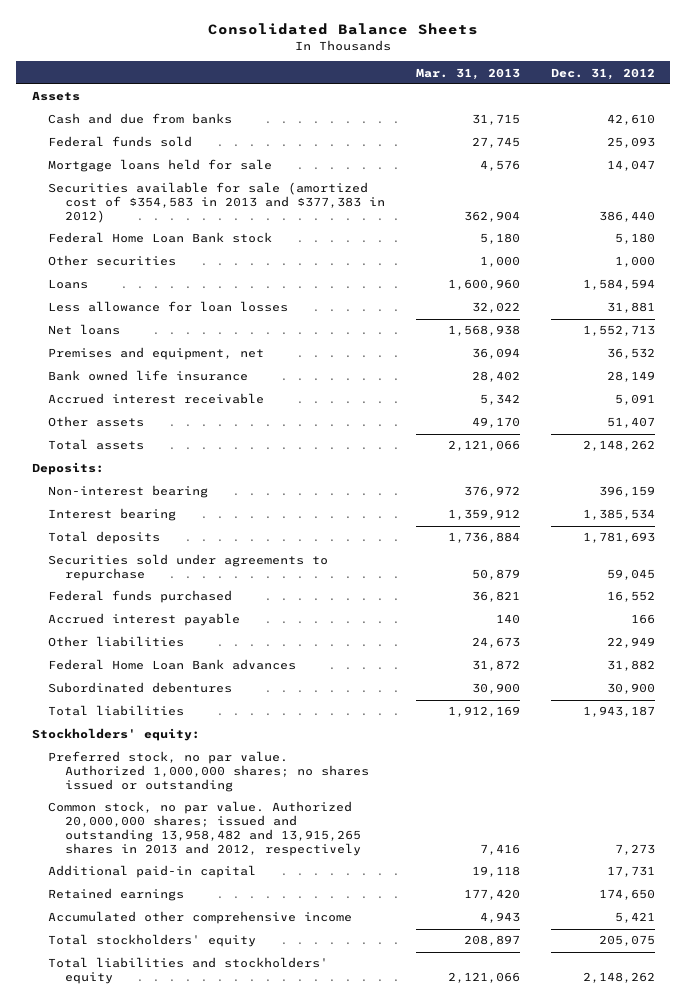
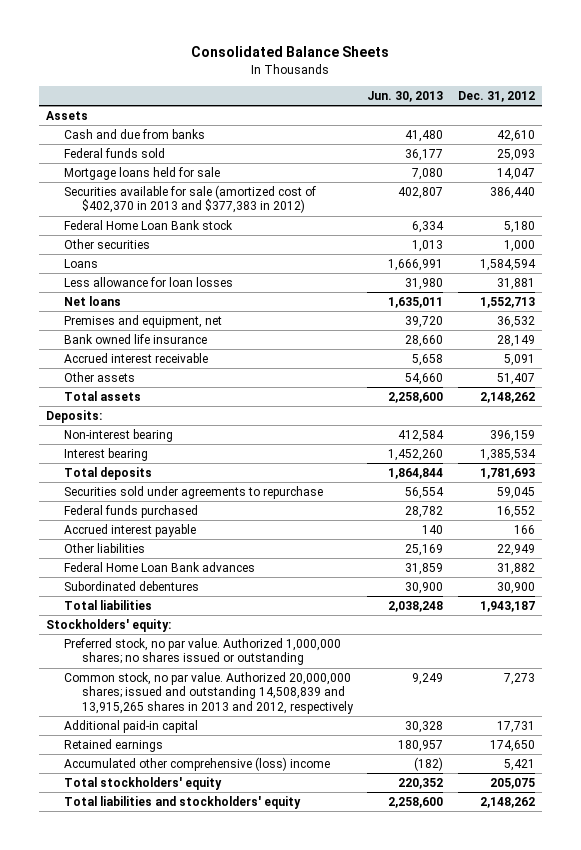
[415,67,520,80] Mar. 31, 2013 -> none
none -> [367,90,444,102] Jun. 30, 2013
[48,182,385,224] Securities available for sale (amortized cost of $354,583 in 2013 and $377,383 in 2012) -> [63,184,316,214] Securities available for sale (amortized cost of $402,370 in 2013 and $377,383 in 2012)
[48,801,361,857] Common stock, no par value. Authorized 20,000,000 shares; issued and outstanding 13,958,482 and 13,915,265 shares in 2013 and 2012, respectively -> [63,671,354,714] Common stock, no par value. Authorized 20,000,000 shares; issued and outstanding 14,508,839 and 13,915,265 shares in 2013 and 2012, respectively
[48,911,353,925] Accumulated other comprehensive income -> [63,756,330,771] Accumulated other comprehensive (loss) income

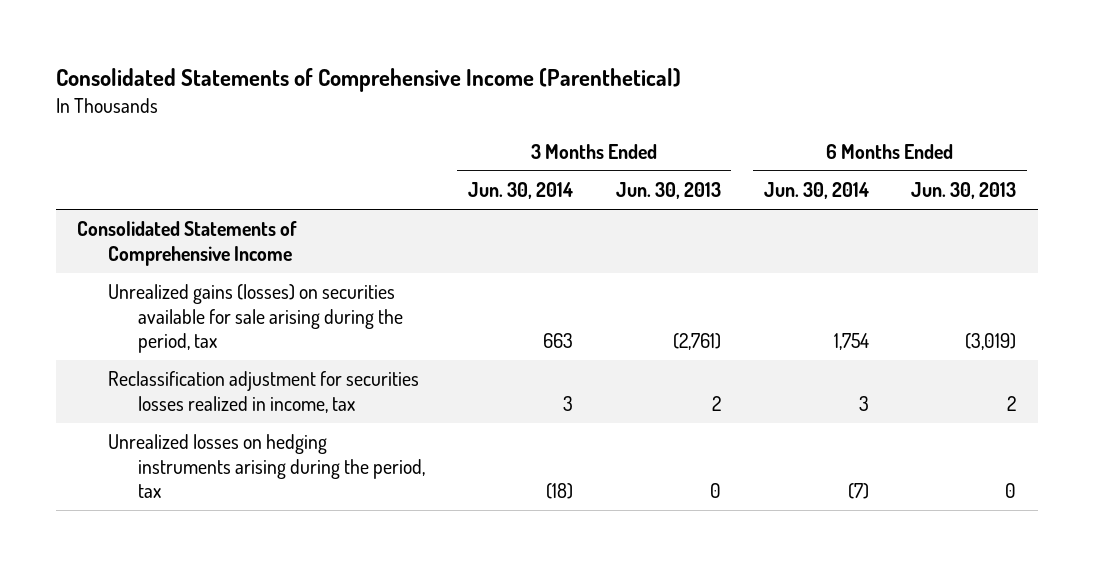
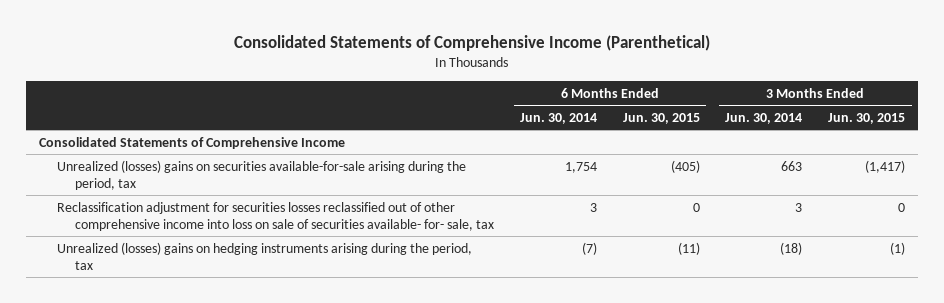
[615,182,721,200] Jun. 30, 2013 -> none
[911,182,1017,200] Jun. 30, 2013 -> none
none -> [622,112,700,124] Jun. 30, 2015
none -> [828,112,906,124] Jun. 30, 2015
[107,284,403,354] Unrealized gains (losses) on securities available for sale arising during the period, tax -> [57,159,467,190] Unrealized (losses) gains on securities available-for-sale arising during the period, tax
[107,371,419,413] Reclassification adjustment for securities losses realized in income, tax -> [57,201,495,231] Reclassification adjustment for securities losses reclassified out of other comprehensive income into loss on sale of securities available- for- sale, tax
[107,434,425,499] Unrealized losses on hedging instruments arising during the period, tax -> [57,241,473,270] Unrealized (losses) gains on hedging instruments arising during the period, tax

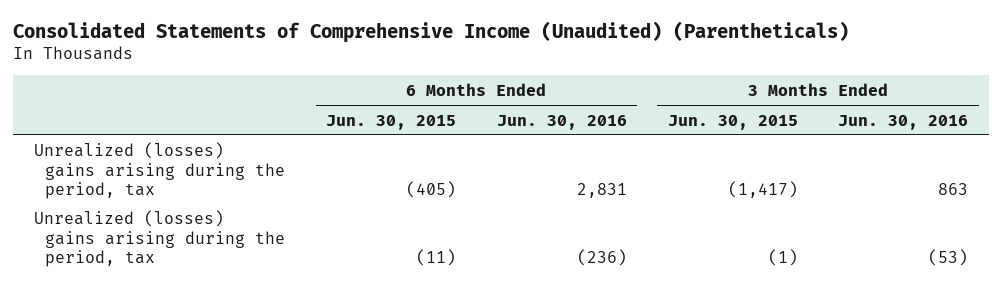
[233,35,710,52] Consolidated Statements of Comprehensive Income (Parenthetical) -> [13,20,850,43] Consolidated Statements of Comprehensive Income (Unaudited) (Parentheticals)
[520,112,598,124] Jun. 30, 2014 -> none
[725,112,803,124] Jun. 30, 2014 -> none
none -> [496,114,627,130] Jun. 30, 2016
none -> [838,114,969,130] Jun. 30, 2016
[38,136,345,149] Consolidated Statements of Comprehensive Income -> none
[57,201,495,231] Reclassification adjustment for securities losses reclassified out of other comprehensive income into loss on sale of securities available- for- sale, tax -> none
[57,159,467,190] Unrealized (losses) gains on securities available-for-sale arising during the period, tax -> [33,142,285,199] Unrealized (losses) gains arising during the period, tax
[57,241,473,270] Unrealized (losses) gains on hedging instruments arising during the period, tax -> [33,210,285,267] Unrealized (losses) gains arising during the period, tax

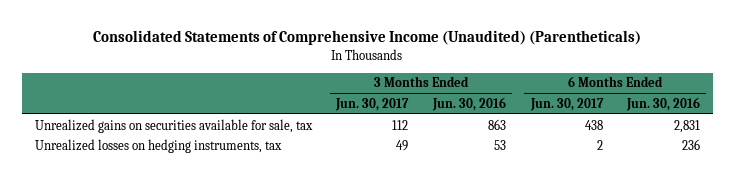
[325,114,456,130] Jun. 30, 2015 -> none
[667,114,798,130] Jun. 30, 2015 -> none
none -> [335,97,410,111] Jun. 30, 2017
none -> [529,97,604,111] Jun. 30, 2017
[33,142,285,199] Unrealized (losses) gains arising during the period, tax -> [34,118,313,133] Unrealized gains on securities available for sale, tax
[33,210,285,267] Unrealized (losses) gains arising during the period, tax -> [34,138,282,153] Unrealized losses on hedging instruments, tax
[576,248,627,266] (236) -> [682,138,701,150] 236
[928,248,969,266] (53) -> [493,139,506,150] 53

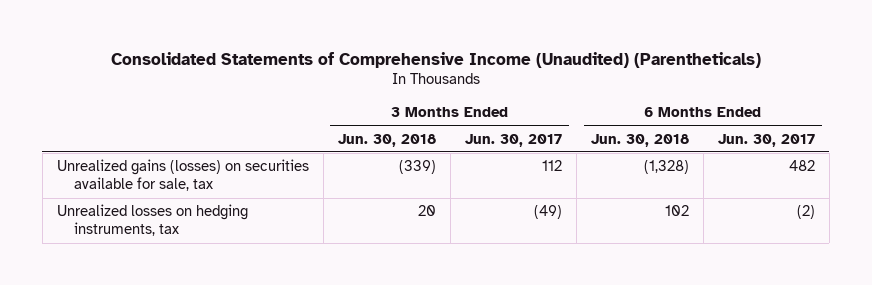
[431,96,506,111] Jun. 30, 2016 -> none
[626,96,701,111] Jun. 30, 2016 -> none
none -> [337,133,436,147] Jun. 30, 2018
none -> [590,133,689,147] Jun. 30, 2018
[34,118,313,133] Unrealized gains on securities available for sale, tax -> [56,159,309,192] Unrealized gains (losses) on securities available for sale, tax
[584,119,603,130] 438 -> [788,160,815,172] 482
[396,139,409,151] 49 -> [533,205,562,220] (49)
[596,139,603,150] 2 -> [796,205,815,220] (2)

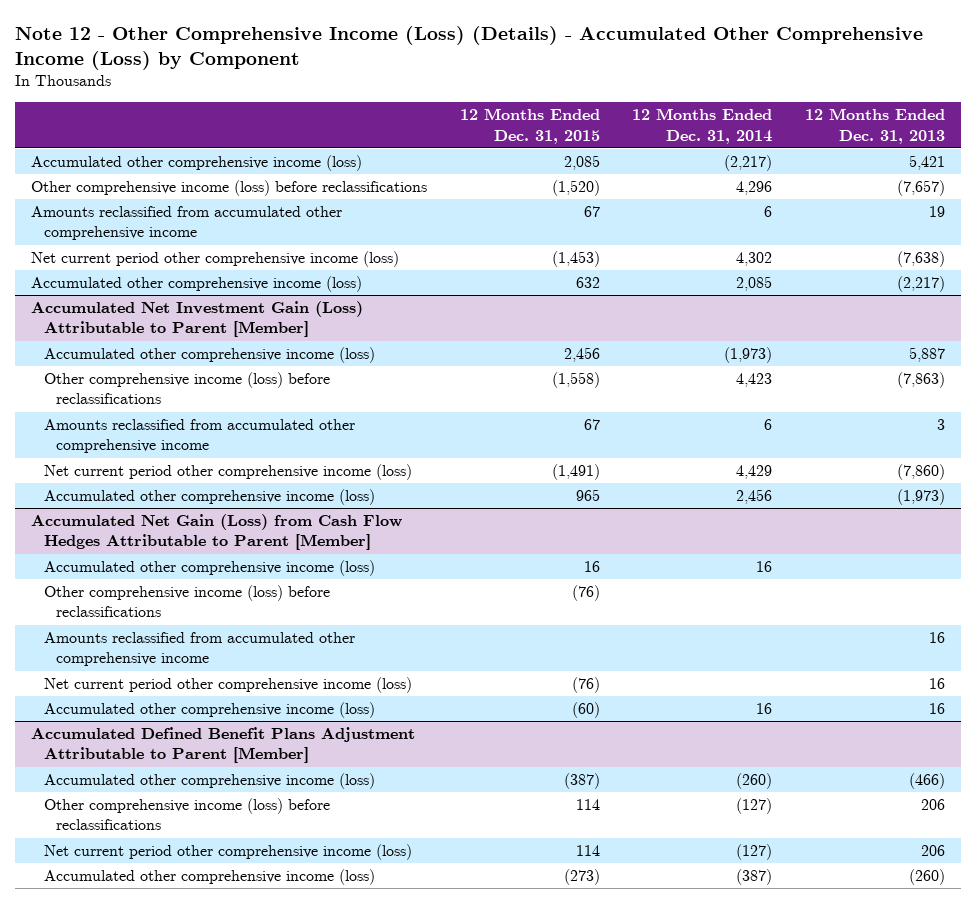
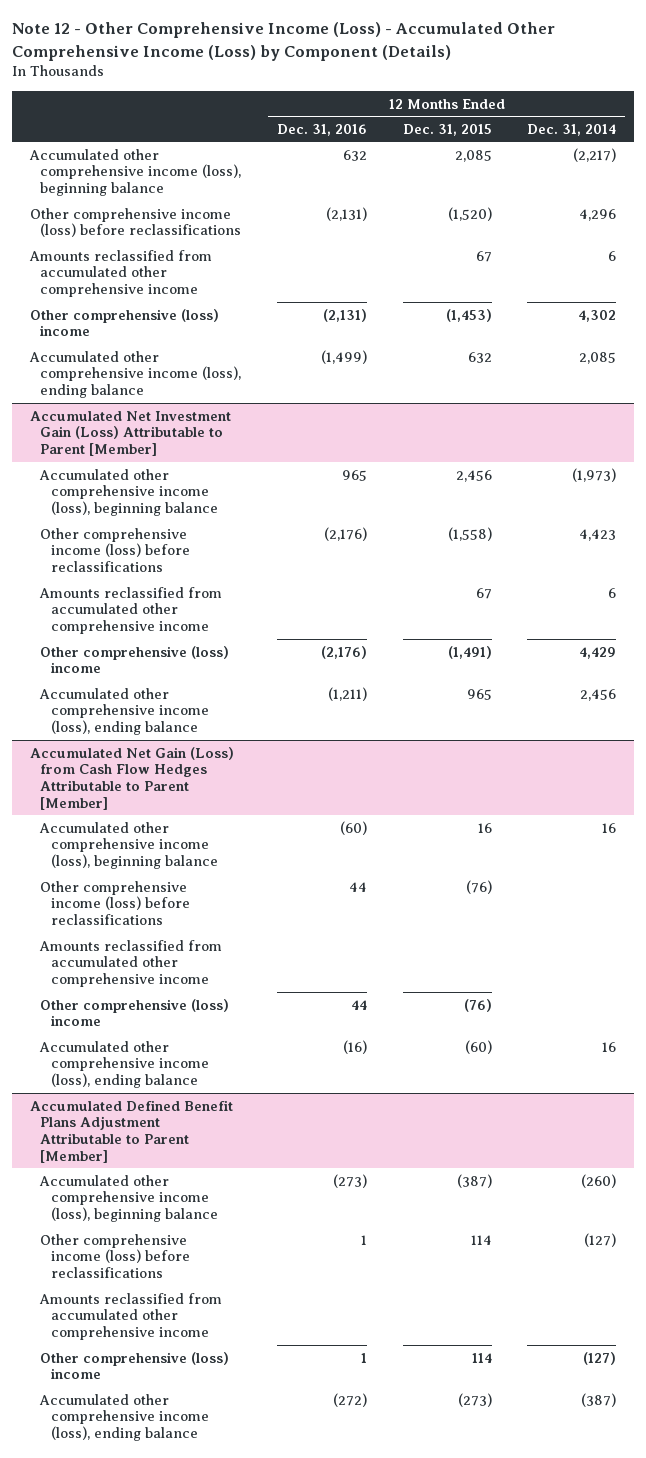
[15,25,924,70] Note 12 - Other Comprehensive Income (Loss) (Details) - Accumulated Other Comprehensive Income (Loss) by Component -> [11,22,555,61] Note 12 - Other Comprehensive Income (Loss) - Accumulated Other Comprehensive Income (Loss) by Component (Details)
[804,108,945,144] 12 Months Ended Dec. 31, 2013 -> none
none -> [277,123,368,136] Dec. 31, 2016
[31,155,363,172] Accumulated other comprehensive income (loss) -> [28,148,242,197] Accumulated other comprehensive income (loss), beginning balance
[31,251,400,268] Net current period other comprehensive income (loss) -> [29,308,219,337] Other comprehensive (loss) income
[31,276,363,293] Accumulated other comprehensive income (loss) -> [28,350,242,399] Accumulated other comprehensive income (loss), ending balance
[43,347,375,364] Accumulated other comprehensive income (loss) -> [39,468,219,517] Accumulated other comprehensive income (loss), beginning balance
[43,464,412,481] Net current period other comprehensive income (loss) -> [40,645,230,674] Other comprehensive (loss) income
[43,489,375,506] Accumulated other comprehensive income (loss) -> [39,687,210,736] Accumulated other comprehensive income (loss), ending balance
[43,560,375,577] Accumulated other comprehensive income (loss) -> [39,821,219,870] Accumulated other comprehensive income (loss), beginning balance
[43,677,412,694] Net current period other comprehensive income (loss) -> [40,998,230,1027] Other comprehensive (loss) income
[43,702,375,719] Accumulated other comprehensive income (loss) -> [39,1040,210,1089] Accumulated other comprehensive income (loss), ending balance
[43,773,375,790] Accumulated other comprehensive income (loss) -> [39,1174,219,1223] Accumulated other comprehensive income (loss), beginning balance
none -> [39,1292,223,1341] Amounts reclassified from accumulated other comprehensive income
[43,844,412,861] Net current period other comprehensive income (loss) -> [40,1351,230,1380] Other comprehensive (loss) income
[43,869,375,886] Accumulated other comprehensive income (loss) -> [39,1393,210,1442] Accumulated other comprehensive income (loss), ending balance

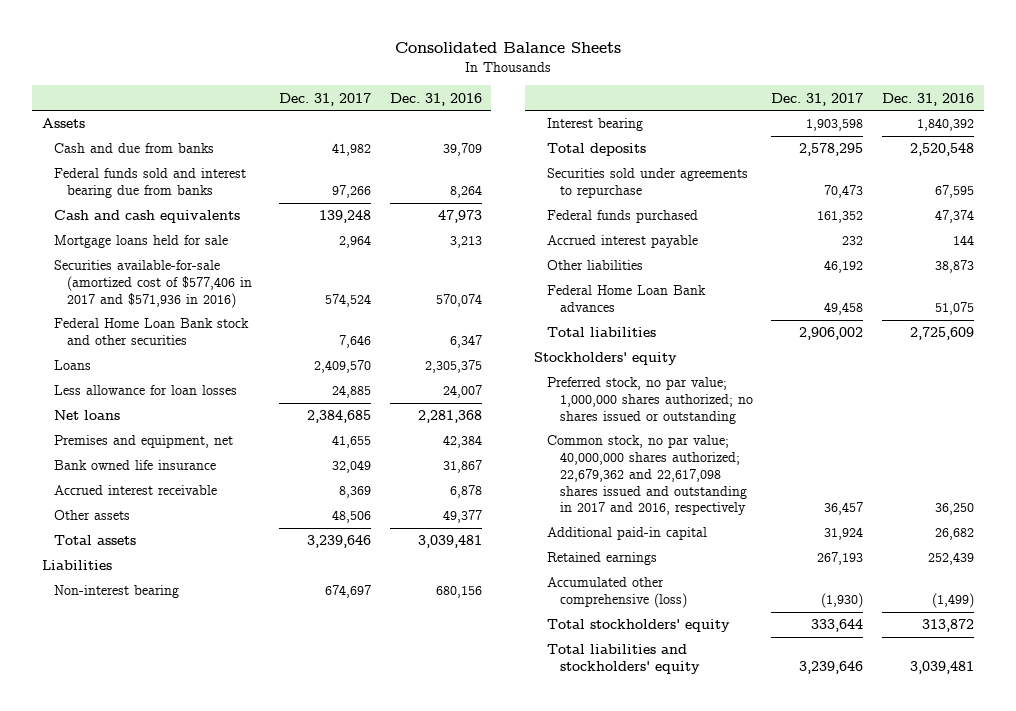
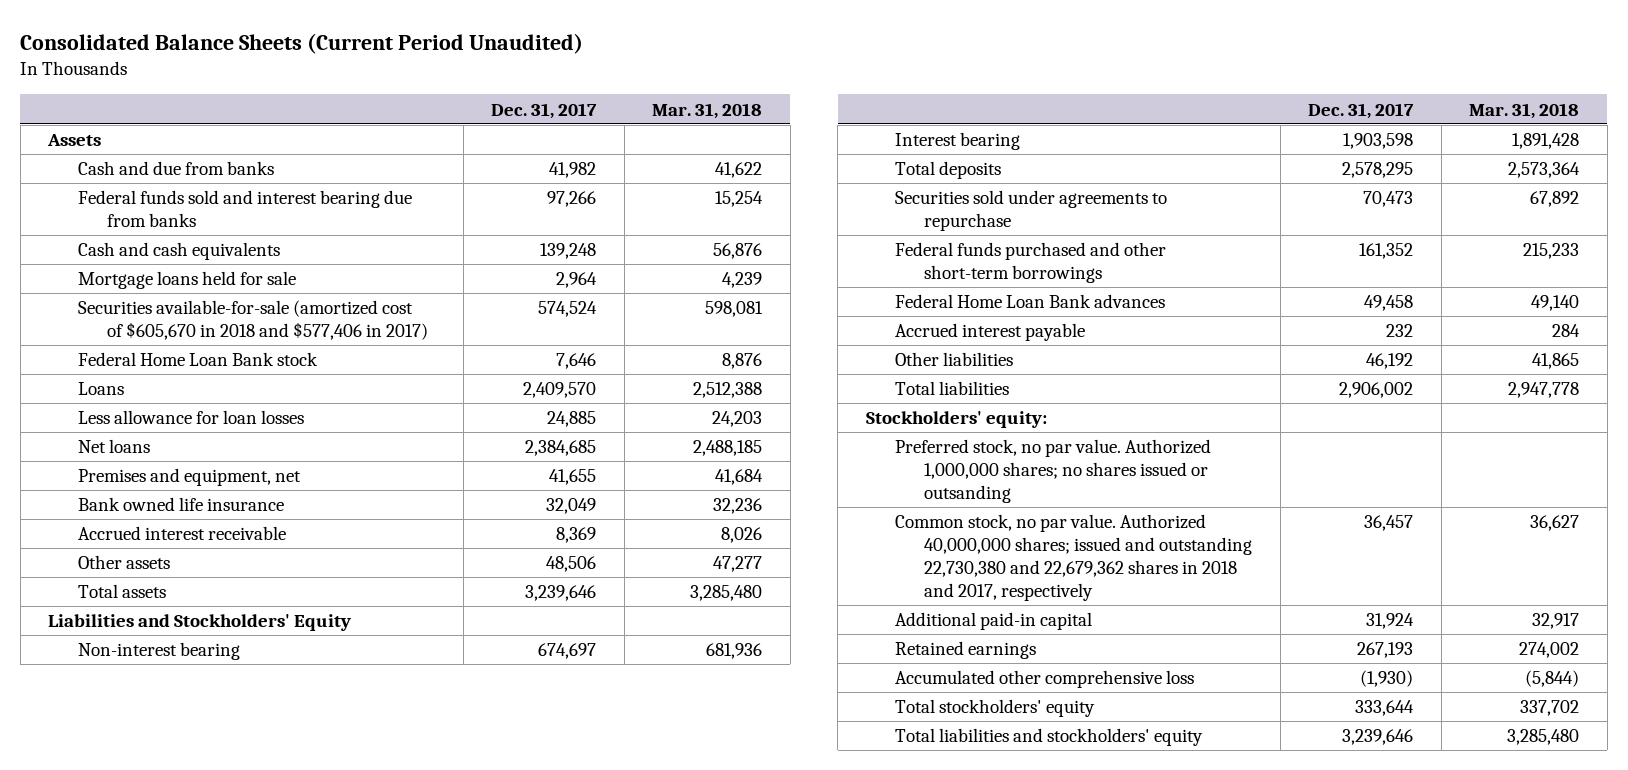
[394,42,621,54] Consolidated Balance Sheets -> [20,32,584,54] Consolidated Balance Sheets (Current Period Unaudited)
[389,92,482,106] Dec. 31, 2016 -> none
none -> [652,102,763,119] Mar. 31, 2018
[54,260,253,308] Securities available-for-sale (amortized cost of $577,406 in 2017 and $571,936 in 2016) -> [77,300,429,341] Securities available-for-sale (amortized cost of $605,670 in 2018 and $577,406 in 2017)
[54,318,250,345] Federal Home Loan Bank stock and other securities -> [77,352,318,367] Federal Home Loan Bank stock
[41,560,112,571] Liabilities -> none
none -> [48,614,352,632] Liabilities and Stockholders' Equity
[546,210,698,224] Federal funds purchased -> [895,242,1167,284] Federal funds purchased and other short-term borrowings
[546,285,706,312] Federal Home Loan Bank advances -> [895,294,1166,309] Federal Home Loan Bank advances
[534,352,678,366] Stockholders' equity -> [865,411,1047,429] Stockholders' equity:
[546,377,753,424] Preferred stock, no par value; 1,000,000 shares authorized; no shares issued or outstanding -> [895,439,1212,504] Preferred stock, no par value. Authorized 1,000,000 shares; no shares issued or outsanding
[546,435,747,516] Common stock, no par value; 40,000,000 shares authorized; 22,679,362 and 22,617,098 shares issued and outstanding in 2017 and 2016, respectively -> [895,514,1253,602] Common stock, no par value. Authorized 40,000,000 shares; issued and outstanding 22,730,380 and 22,679,362 shares in 2018 and 2017, respectively
[546,577,687,608] Accumulated other comprehensive (loss) -> [895,670,1195,689] Accumulated other comprehensive loss

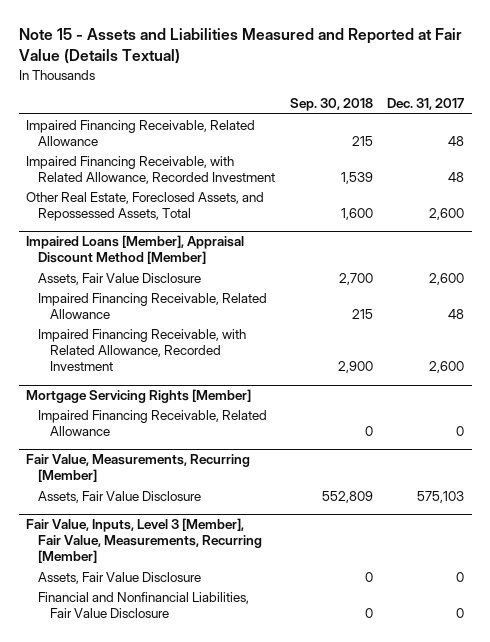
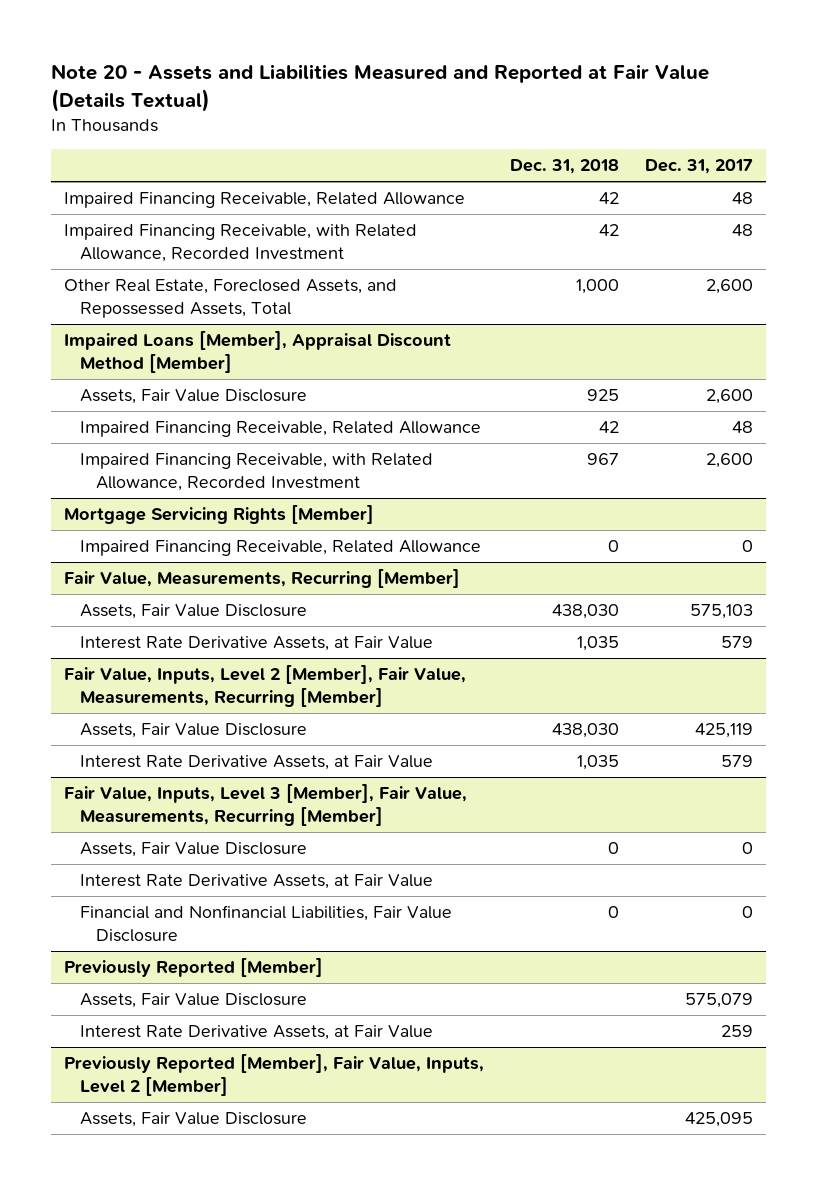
[18,27,462,65] Note 15 - Assets and Liabilities Measured and Reported at Fair Value (Details Textual) -> [51,63,710,112] Note 20 - Assets and Liabilities Measured and Reported at Fair Value (Details Textual)
[289,98,373,112] Sep. 30, 2018 -> none
none -> [509,159,619,175] Dec. 31, 2018
none -> [79,636,433,652] Interest Rate Derivative Assets, at Fair Value
none -> [63,665,466,708] Fair Value, Inputs, Level 2 [Member], Fair Value, Measurements, Recurring [Member]
none -> [79,723,307,739] Assets, Fair Value Disclosure
none -> [79,755,433,771] Interest Rate Derivative Assets, at Fair Value
none -> [79,874,433,890] Interest Rate Derivative Assets, at Fair Value
none -> [63,958,323,978] Previously Reported [Member]
none -> [79,993,307,1009] Assets, Fair Value Disclosure
none -> [79,1025,433,1041] Interest Rate Derivative Assets, at Fair Value
none -> [63,1054,484,1097] Previously Reported [Member], Fair Value, Inputs, Level 2 [Member]
none -> [79,1112,307,1128] Assets, Fair Value Disclosure

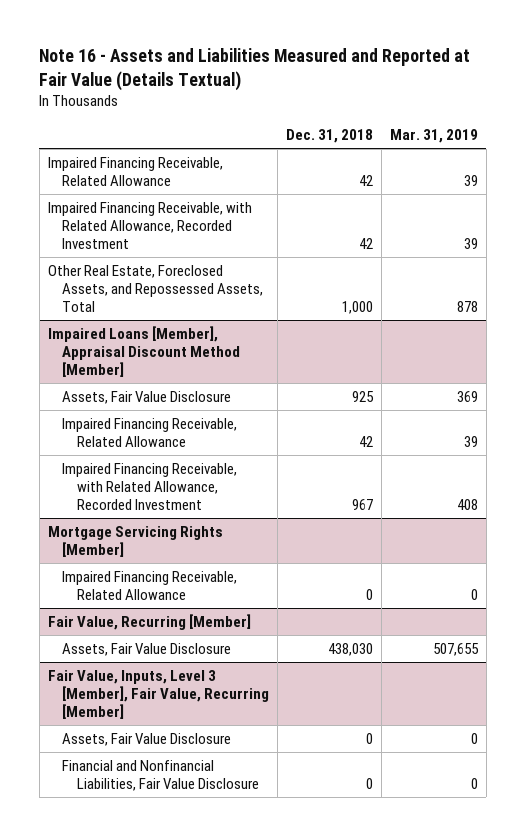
[51,63,710,112] Note 20 - Assets and Liabilities Measured and Reported at Fair Value (Details Textual) -> [39,48,471,91] Note 16 - Assets and Liabilities Measured and Reported at Fair Value (Details Textual)
[644,159,753,175] Dec. 31, 2017 -> none
none -> [390,128,479,143] Mar. 31, 2019
[79,604,307,620] Assets, Fair Value Disclosure -> none
[79,636,433,652] Interest Rate Derivative Assets, at Fair Value -> none
[63,665,466,708] Fair Value, Inputs, Level 2 [Member], Fair Value, Measurements, Recurring [Member] -> none
[63,569,460,589] Fair Value, Measurements, Recurring [Member] -> [47,613,251,630] Fair Value, Recurring [Member]
[79,755,433,771] Interest Rate Derivative Assets, at Fair Value -> none
[63,784,467,827] Fair Value, Inputs, Level 3 [Member], Fair Value, Measurements, Recurring [Member] -> [47,669,270,719] Fair Value, Inputs, Level 3 [Member], Fair Value, Recurring [Member]
[79,874,433,890] Interest Rate Derivative Assets, at Fair Value -> none
[63,958,323,978] Previously Reported [Member] -> none
[79,993,307,1009] Assets, Fair Value Disclosure -> none
[79,1025,433,1041] Interest Rate Derivative Assets, at Fair Value -> none
[63,1054,484,1097] Previously Reported [Member], Fair Value, Inputs, Level 2 [Member] -> none
[79,1112,307,1128] Assets, Fair Value Disclosure -> none

